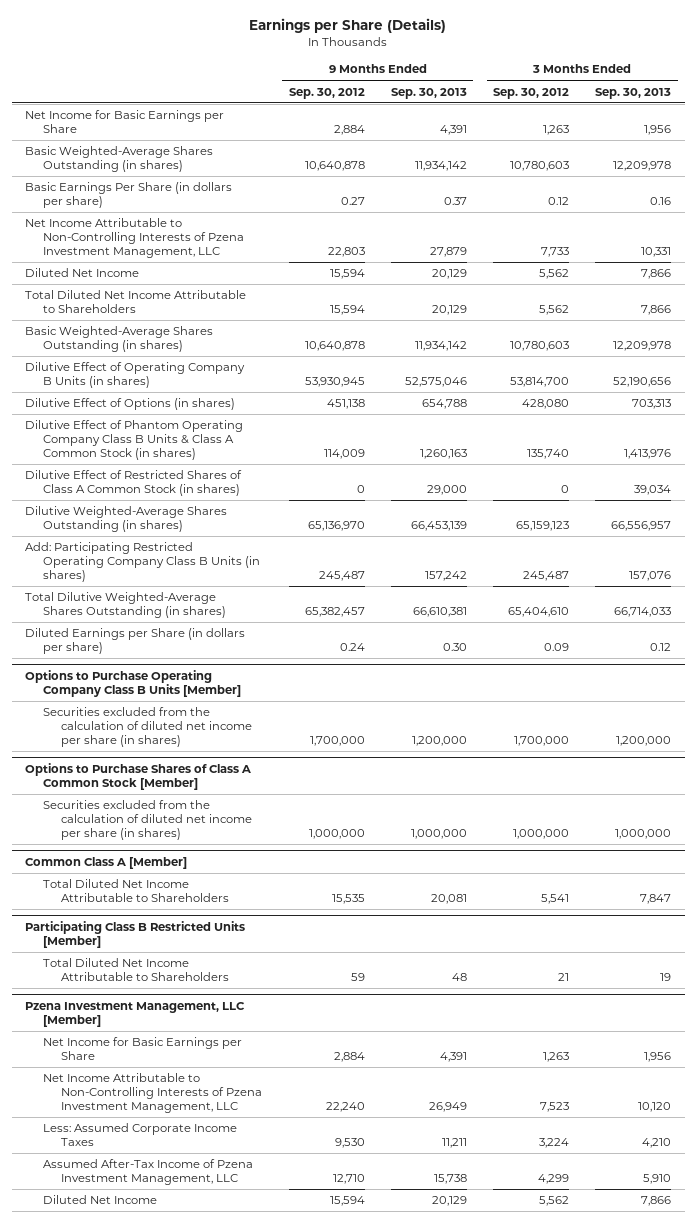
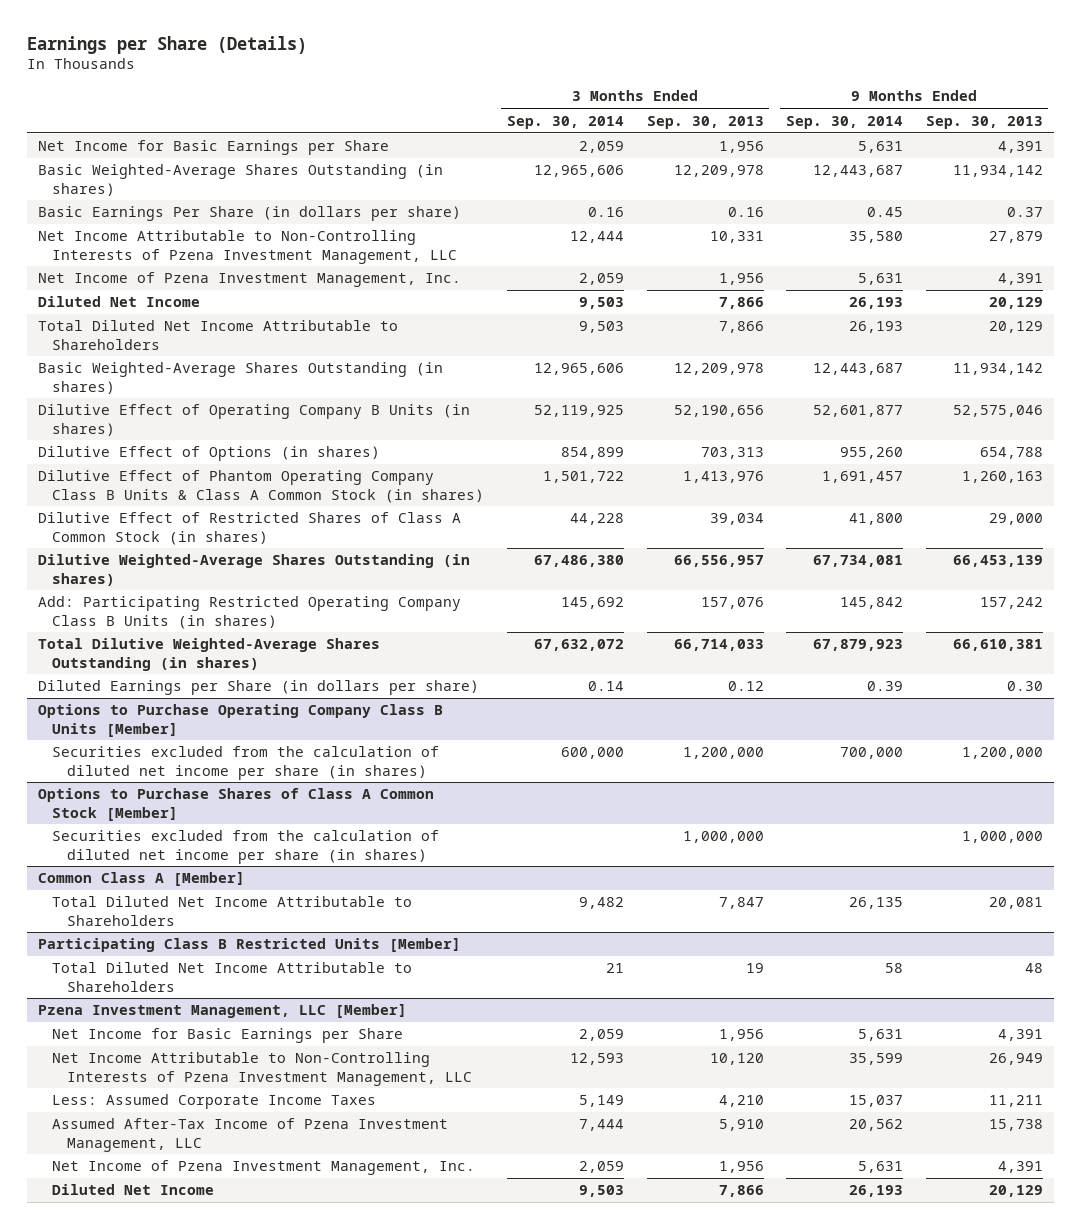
[288,87,365,99] Sep. 30, 2012 -> none
[493,87,570,99] Sep. 30, 2012 -> none
none -> [506,115,624,129] Sep. 30, 2014
none -> [786,115,904,129] Sep. 30, 2014
none -> [38,272,462,288] Net Income of Pzena Investment Management, Inc.
none -> [52,1160,476,1176] Net Income of Pzena Investment Management, Inc.

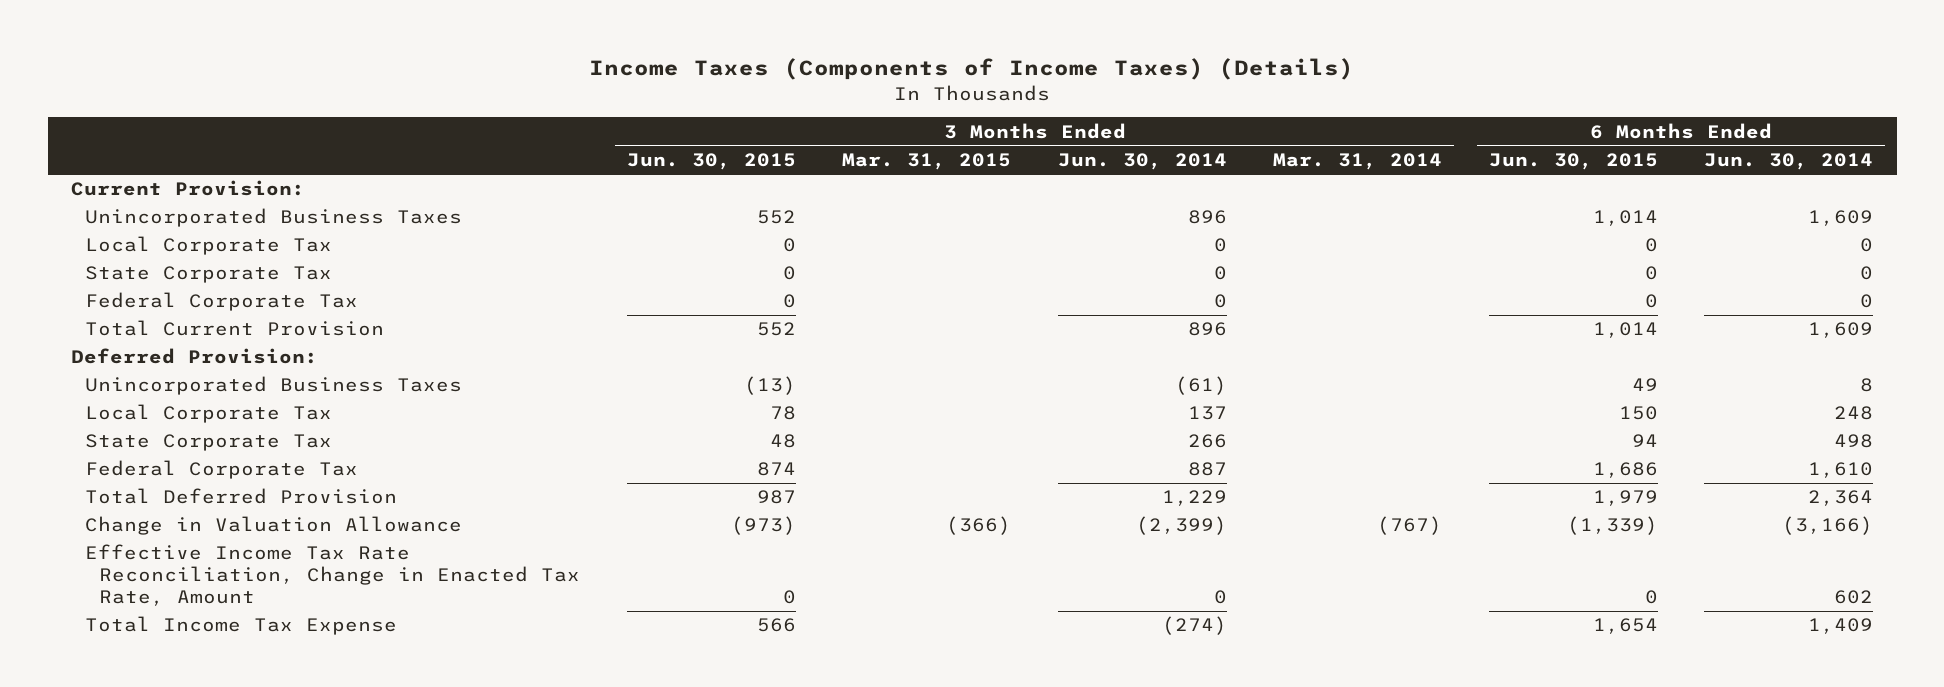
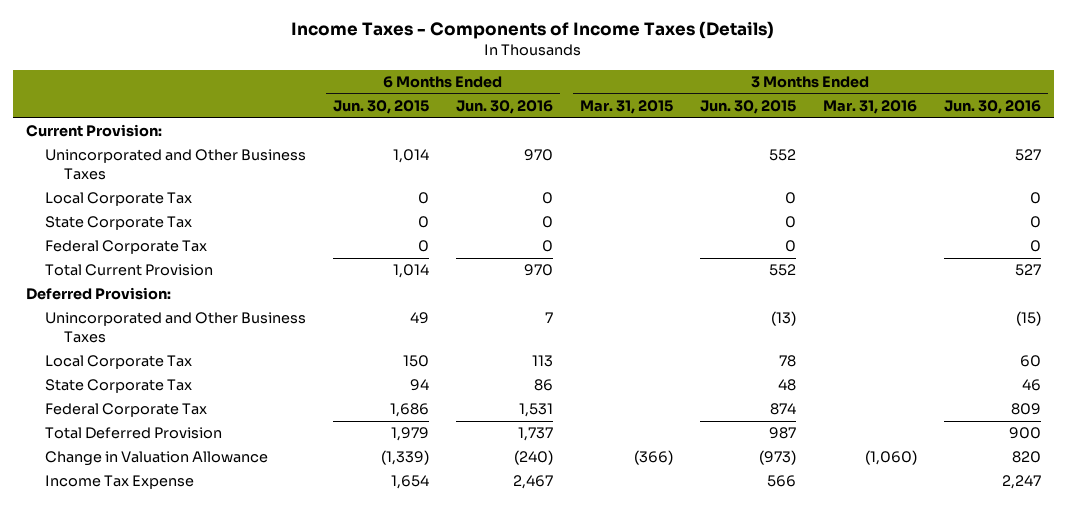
[589,58,1355,81] Income Taxes (Components of Income Taxes) (Details) -> [291,21,775,40] Income Taxes - Components of Income Taxes (Details)
[1057,153,1227,171] Jun. 30, 2014 -> none
[1273,153,1443,171] Mar. 31, 2014 -> none
[1704,153,1874,171] Jun. 30, 2014 -> none
none -> [456,100,554,115] Jun. 30, 2016
none -> [822,100,917,115] Mar. 31, 2016
none -> [943,100,1041,115] Jun. 30, 2016
[85,208,463,228] Unincorporated Business Taxes -> [45,149,307,181] Unincorporated and Other Business Taxes
[85,376,463,396] Unincorporated Business Taxes -> [45,312,307,344] Unincorporated and Other Business Taxes
[85,544,581,607] Effective Income Tax Rate Reconciliation, Change in Enacted Tax Rate, Amount -> none
[85,616,398,636] Total Income Tax Expense -> [45,475,195,490] Income Tax Expense

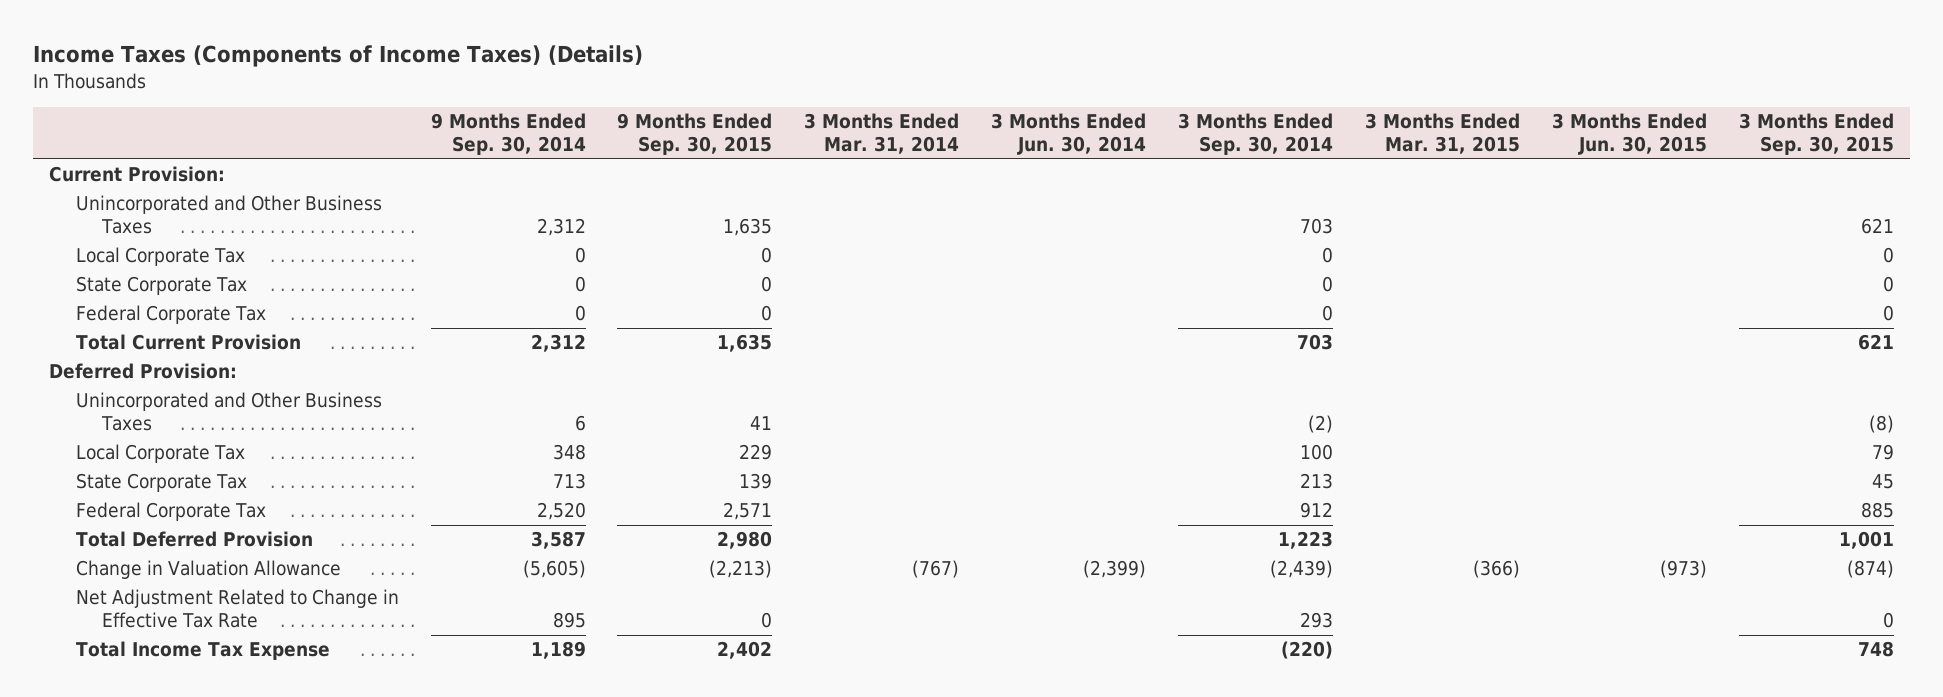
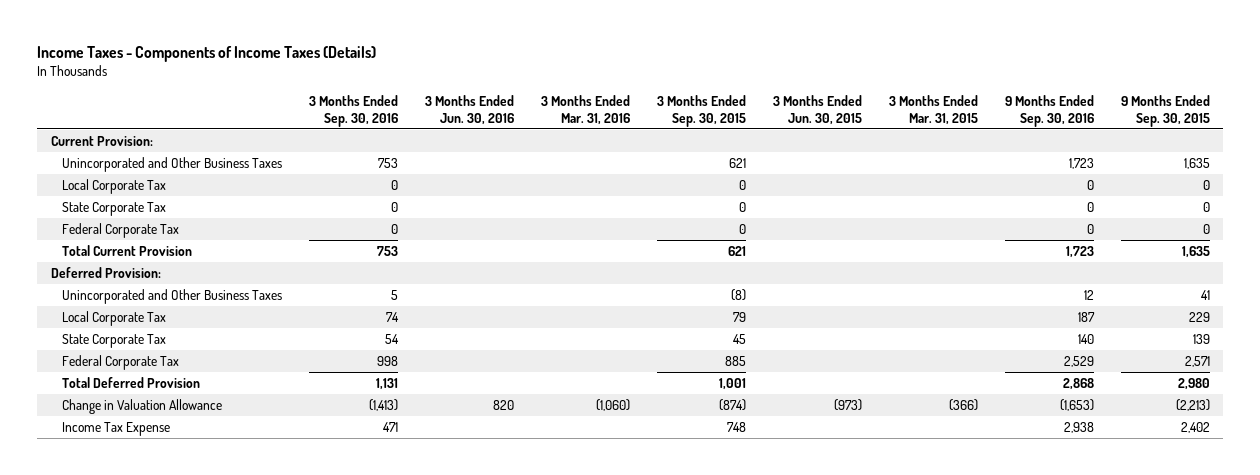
[33,45,644,68] Income Taxes (Components of Income Taxes) (Details) -> [37,46,377,63] Income Taxes - Components of Income Taxes (Details)
[430,113,586,156] 9 Months Ended Sep. 30, 2014 -> none
[804,113,960,155] 3 Months Ended Mar. 31, 2014 -> none
[991,113,1147,156] 3 Months Ended Jun. 30, 2014 -> none
[1178,113,1334,156] 3 Months Ended Sep. 30, 2014 -> none
none -> [308,94,398,127] 3 Months Ended Sep. 30, 2016
none -> [424,94,514,125] 3 Months Ended Jun. 30, 2016
none -> [540,94,630,125] 3 Months Ended Mar. 31, 2016
none -> [1004,94,1094,127] 9 Months Ended Sep. 30, 2016
[75,589,399,629] Net Adjustment Related to Change in Effective Tax Rate -> none
[75,641,330,661] Total Income Tax Expense -> [61,421,170,436] Income Tax Expense

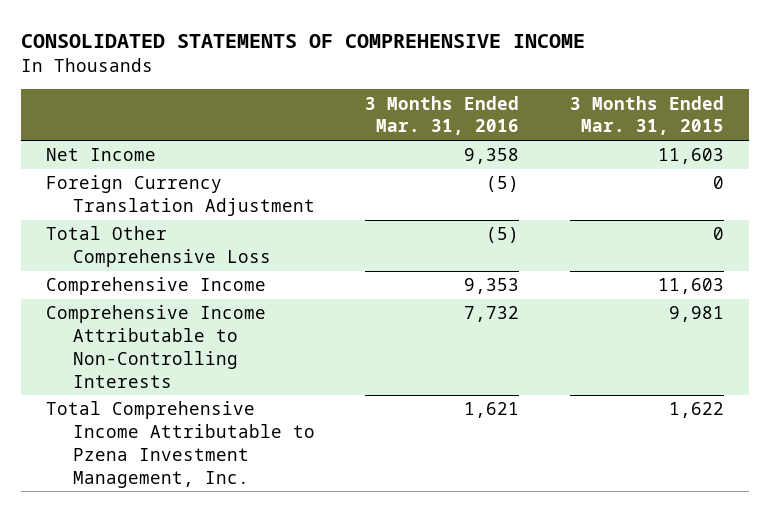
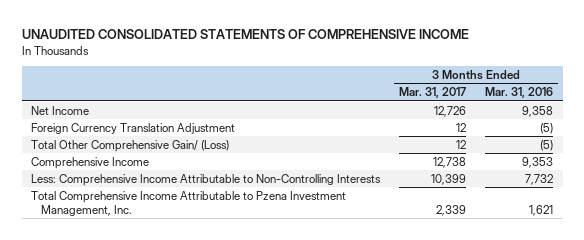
[20,33,585,48] CONSOLIDATED STATEMENTS OF COMPREHENSIVE INCOME -> [21,29,469,40] UNAUDITED CONSOLIDATED STATEMENTS OF COMPREHENSIVE INCOME
[570,95,725,136] 3 Months Ended Mar. 31, 2015 -> none
none -> [399,87,467,99] Mar. 31, 2017
[45,226,271,268] Total Other Comprehensive Loss -> [31,139,230,152] Total Other Comprehensive Gain/ (Loss)
[45,305,266,388] Comprehensive Income Attributable to Non-Controlling Interests -> [31,173,382,186] Less: Comprehensive Income Attributable to Non-Controlling Interests

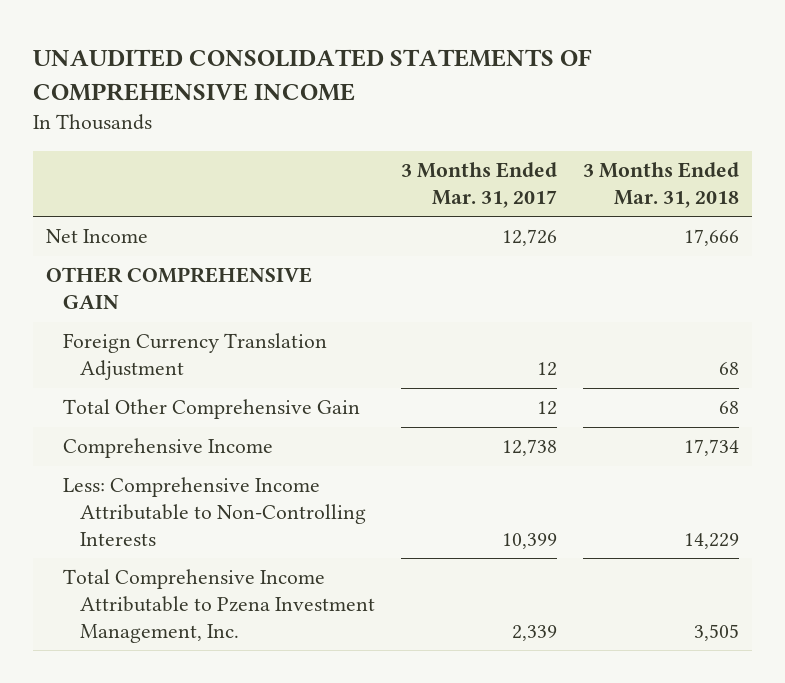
[485,87,554,99] Mar. 31, 2016 -> none
none -> [583,162,740,208] 3 Months Ended Mar. 31, 2018
none -> [45,267,312,310] OTHER COMPREHENSIVE GAIN
[31,139,230,152] Total Other Comprehensive Gain/ (Loss) -> [62,399,360,420] Total Other Comprehensive Gain

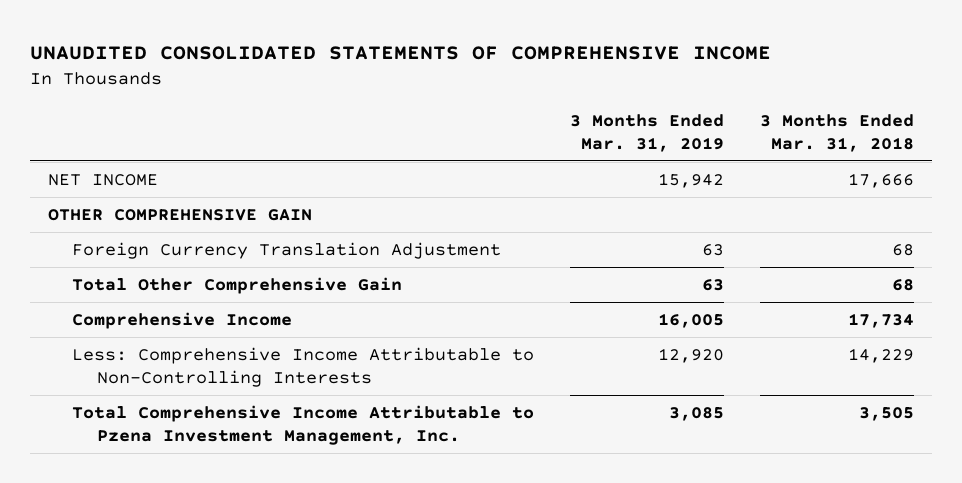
[401,162,558,208] 3 Months Ended Mar. 31, 2017 -> none
none -> [570,113,725,152] 3 Months Ended Mar. 31, 2019
[45,229,148,244] Net Income -> [47,174,158,187] NET INCOME

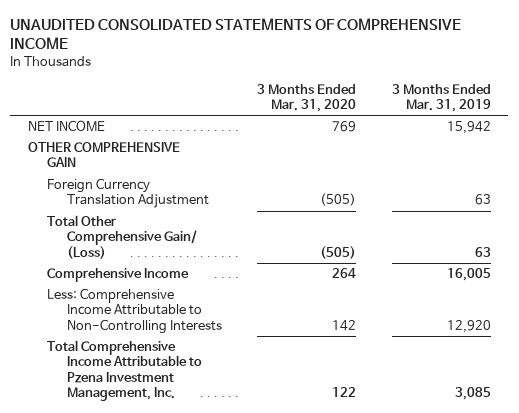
[760,113,915,152] 3 Months Ended Mar. 31, 2018 -> none
none -> [257,83,357,112] 3 Months Ended Mar. 31, 2020
[72,277,403,295] Total Other Comprehensive Gain -> [47,215,197,259] Total Other Comprehensive Gain/ (Loss)

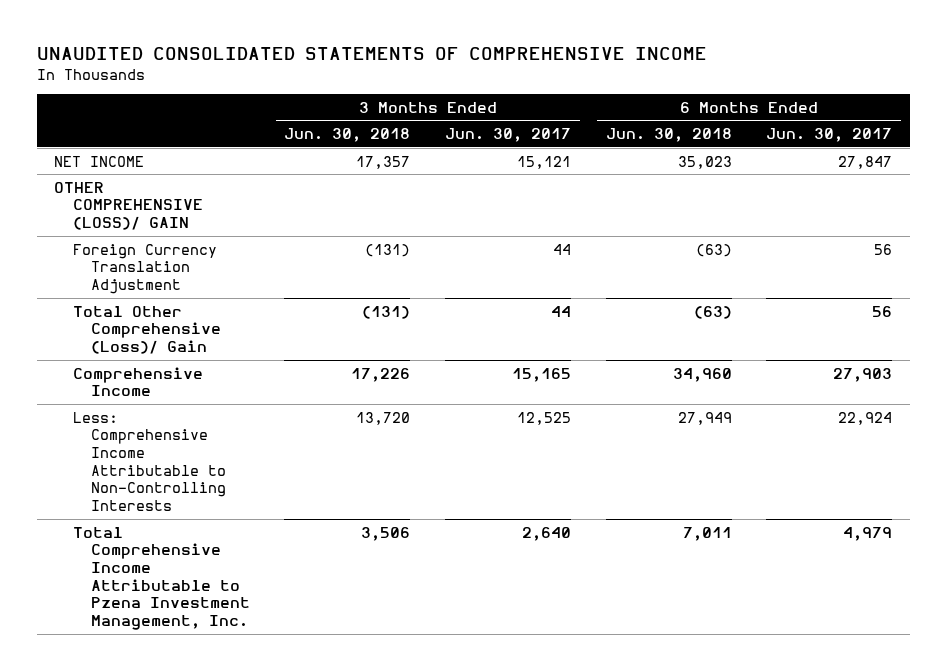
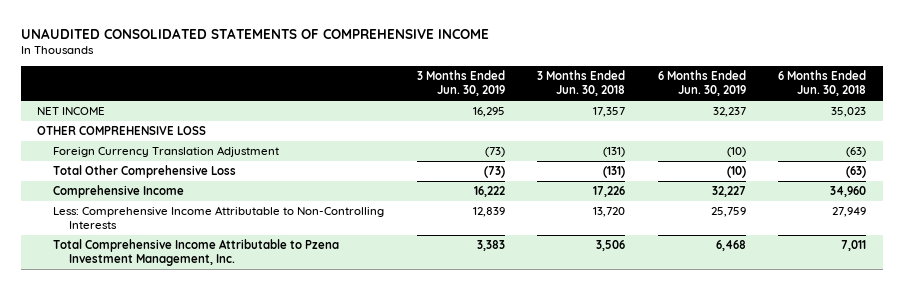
[445,128,572,143] Jun. 30, 2017 -> none
[766,128,893,143] Jun. 30, 2017 -> none
none -> [416,70,505,97] 3 Months Ended Jun. 30, 2019
none -> [657,70,746,97] 6 Months Ended Jun. 30, 2019
[54,181,203,231] OTHER COMPREHENSIVE (LOSS)/ GAIN -> [37,126,207,136] OTHER COMPREHENSIVE LOSS
[72,305,221,355] Total Other Comprehensive (Loss)/ Gain -> [53,165,237,179] Total Other Comprehensive Loss

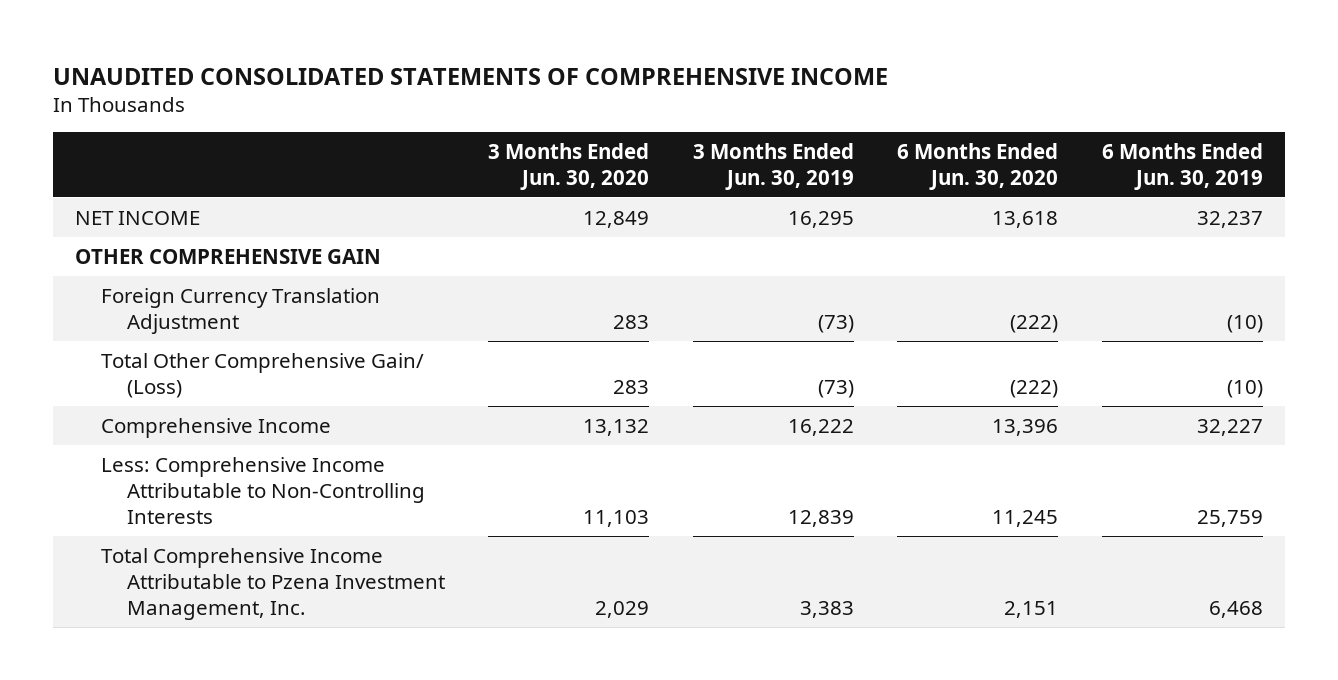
[537,70,626,97] 3 Months Ended Jun. 30, 2018 -> none
[778,70,867,97] 6 Months Ended Jun. 30, 2018 -> none
none -> [488,142,650,190] 3 Months Ended Jun. 30, 2020
none -> [897,142,1059,190] 6 Months Ended Jun. 30, 2020
[37,126,207,136] OTHER COMPREHENSIVE LOSS -> [75,248,382,264] OTHER COMPREHENSIVE GAIN
[53,165,237,179] Total Other Comprehensive Loss -> [100,352,424,398] Total Other Comprehensive Gain/ (Loss)

